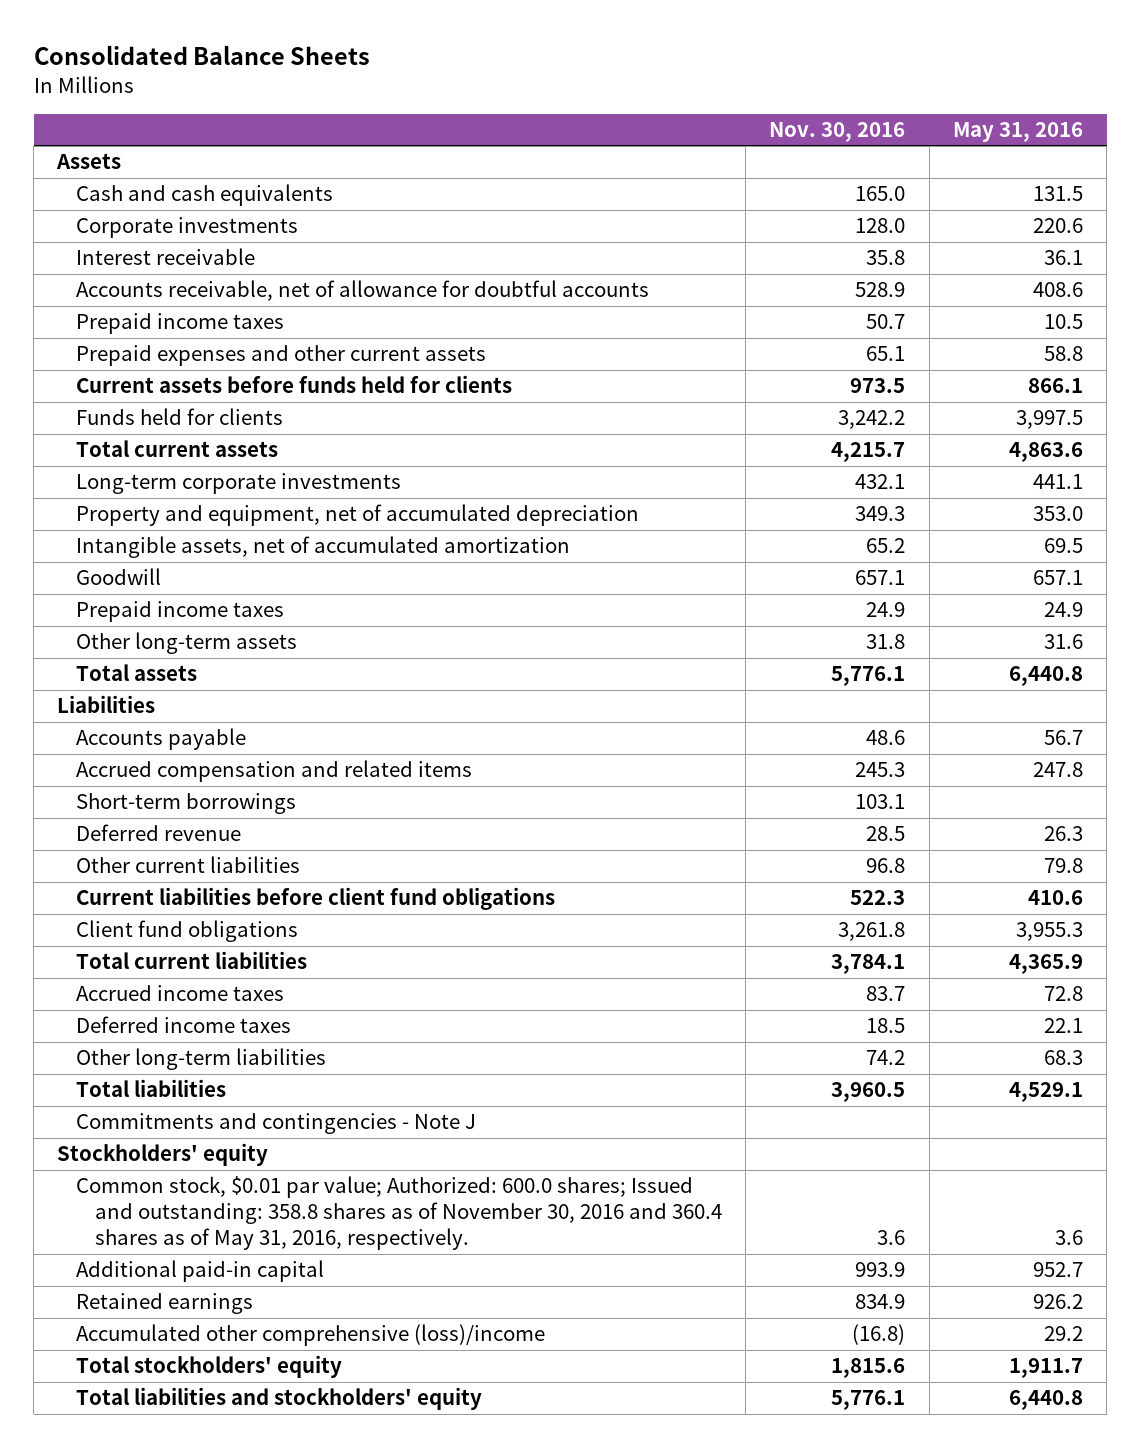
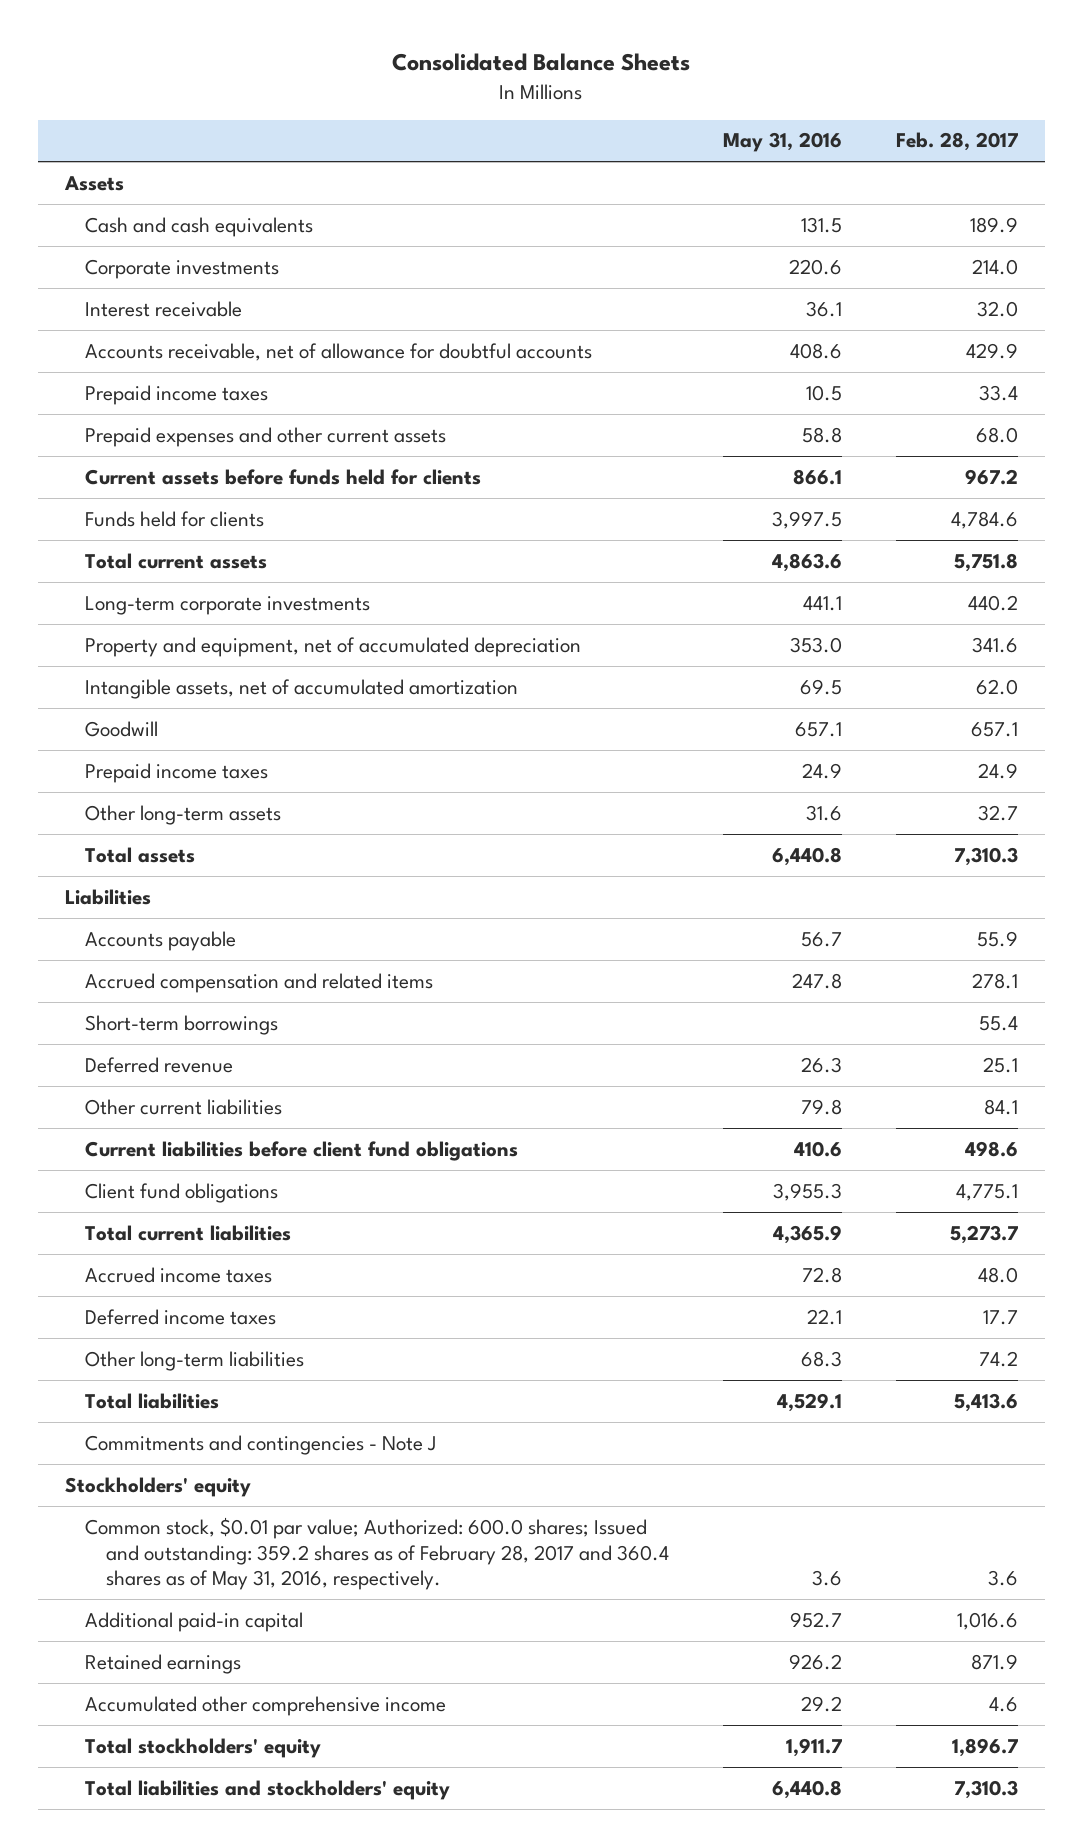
[769,122,906,143] Nov. 30, 2016 -> none
none -> [895,132,1018,152] Feb. 28, 2017
[76,1176,722,1251] Common stock, $0.01 par value; Authorized: 600.0 shares; Issued and outstanding: 358.8 shares as of November 30, 2016 and 360.4 shares as of May 31, 2016, respectively. -> [85,1516,670,1591] Common stock, $0.01 par value; Authorized: 600.0 shares; Issued and outstanding: 359.2 shares as of February 28, 2017 and 360.4 shares as of May 31, 2016, respectively.
[76,1324,546,1347] Accumulated other comprehensive (loss)/income -> [85,1695,447,1716] Accumulated other comprehensive income

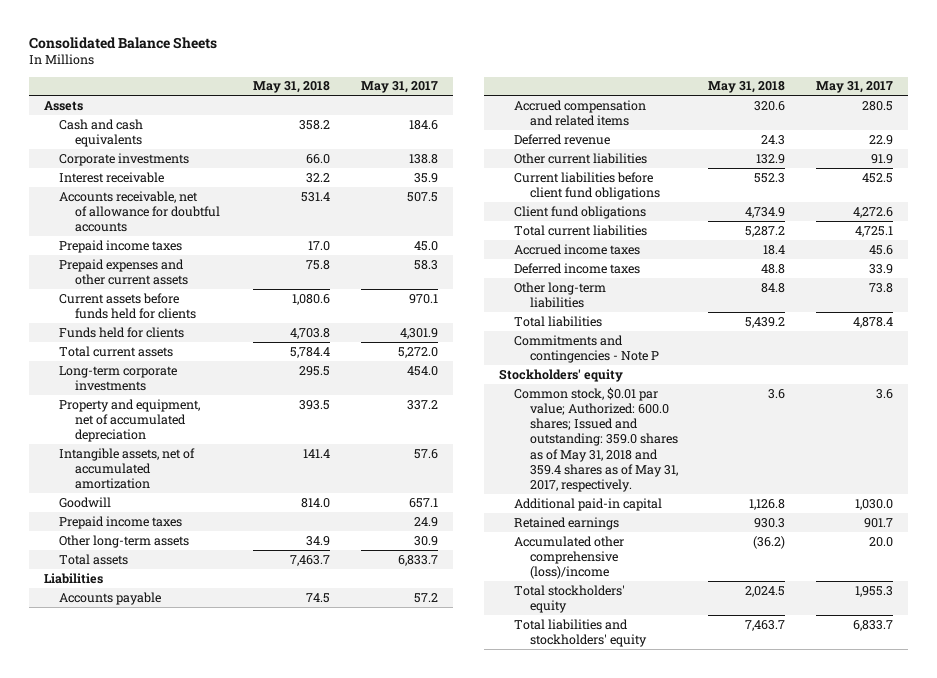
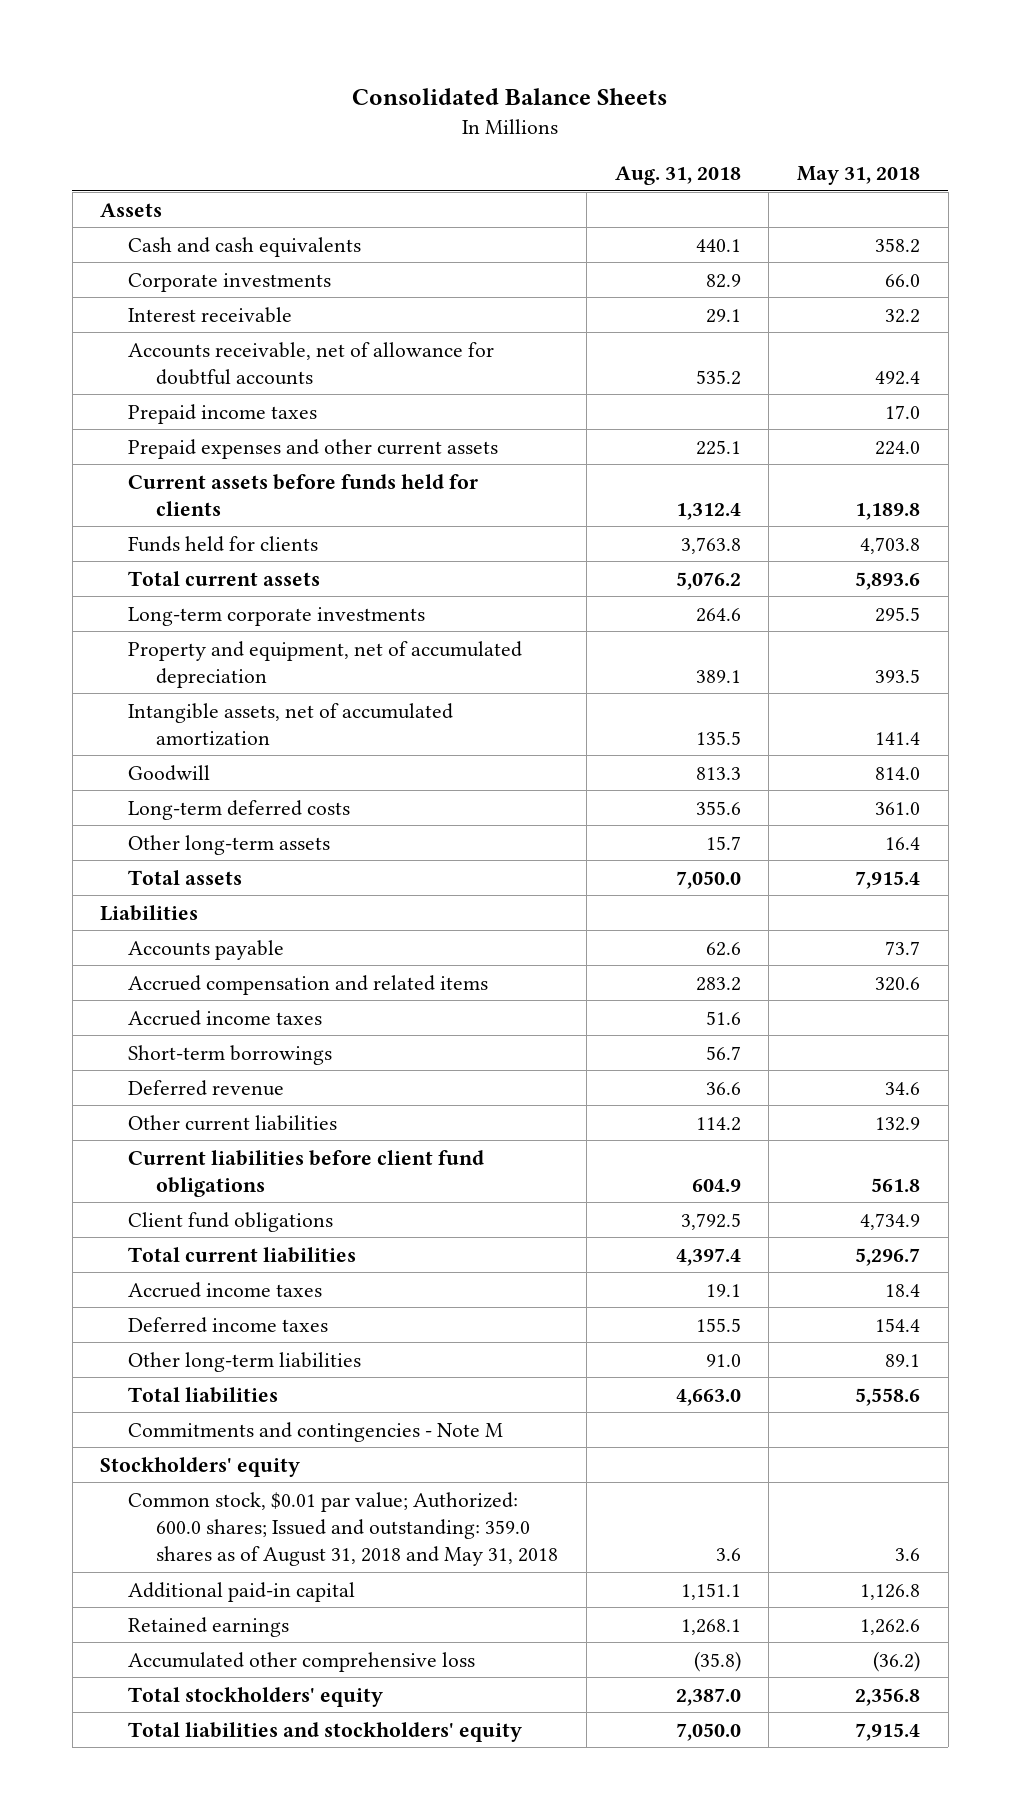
[360,81,438,94] May 31, 2017 -> none
none -> [614,166,741,186] Aug. 31, 2018
[301,191,331,202] 531.4 -> [875,370,921,385] 492.4
[306,259,331,270] 75.8 -> [875,440,921,455] 224.0
[292,293,331,305] 1,080.6 -> [855,502,921,520] 1,189.8
[290,346,331,358] 5,784.4 -> [855,571,921,590] 5,893.6
[59,515,183,529] Prepaid income taxes -> none
none -> [128,799,351,820] Long-term deferred costs
[306,535,331,546] 34.9 -> [885,836,921,850] 16.4
[290,554,331,566] 7,463.7 -> [855,870,921,889] 7,915.4
[306,592,331,603] 74.5 -> [885,940,921,955] 73.7
none -> [128,1009,323,1026] Accrued income taxes
none -> [128,1044,333,1065] Short-term borrowings
[761,134,786,145] 24.3 -> [885,1081,921,1095] 34.6
[754,172,786,183] 552.3 -> [871,1177,921,1192] 561.8
[745,225,786,237] 5,287.2 -> [855,1247,921,1266] 5,296.7
[761,263,786,274] 48.8 -> [875,1317,921,1332] 154.4
[761,282,786,293] 84.8 -> [885,1353,921,1367] 89.1
[745,316,786,328] 5,439.2 -> [855,1387,921,1406] 5,558.6
[514,334,659,363] Commitments and contingencies - Note P -> [128,1421,504,1442] Commitments and contingencies - Note M
[514,386,678,493] Common stock, $0.01 par value; Authorized: 600.0 shares; Issued and outstanding: 359.0 shares as of May 31, 2018 and 359.4 shares as of May 31, 2017, respectively. -> [128,1491,559,1566] Common stock, $0.01 par value; Authorized: 600.0 shares; Issued and outstanding: 359.0 shares as of August 31, 2018 and May 31, 2018
[754,517,786,528] 930.3 -> [860,1618,921,1635] 1,262.6
[514,535,625,580] Accumulated other comprehensive (loss)/income -> [128,1651,476,1672] Accumulated other comprehensive loss
[745,585,786,597] 2,024.5 -> [855,1687,921,1706] 2,356.8
[745,619,786,631] 7,463.7 -> [855,1722,921,1741] 7,915.4

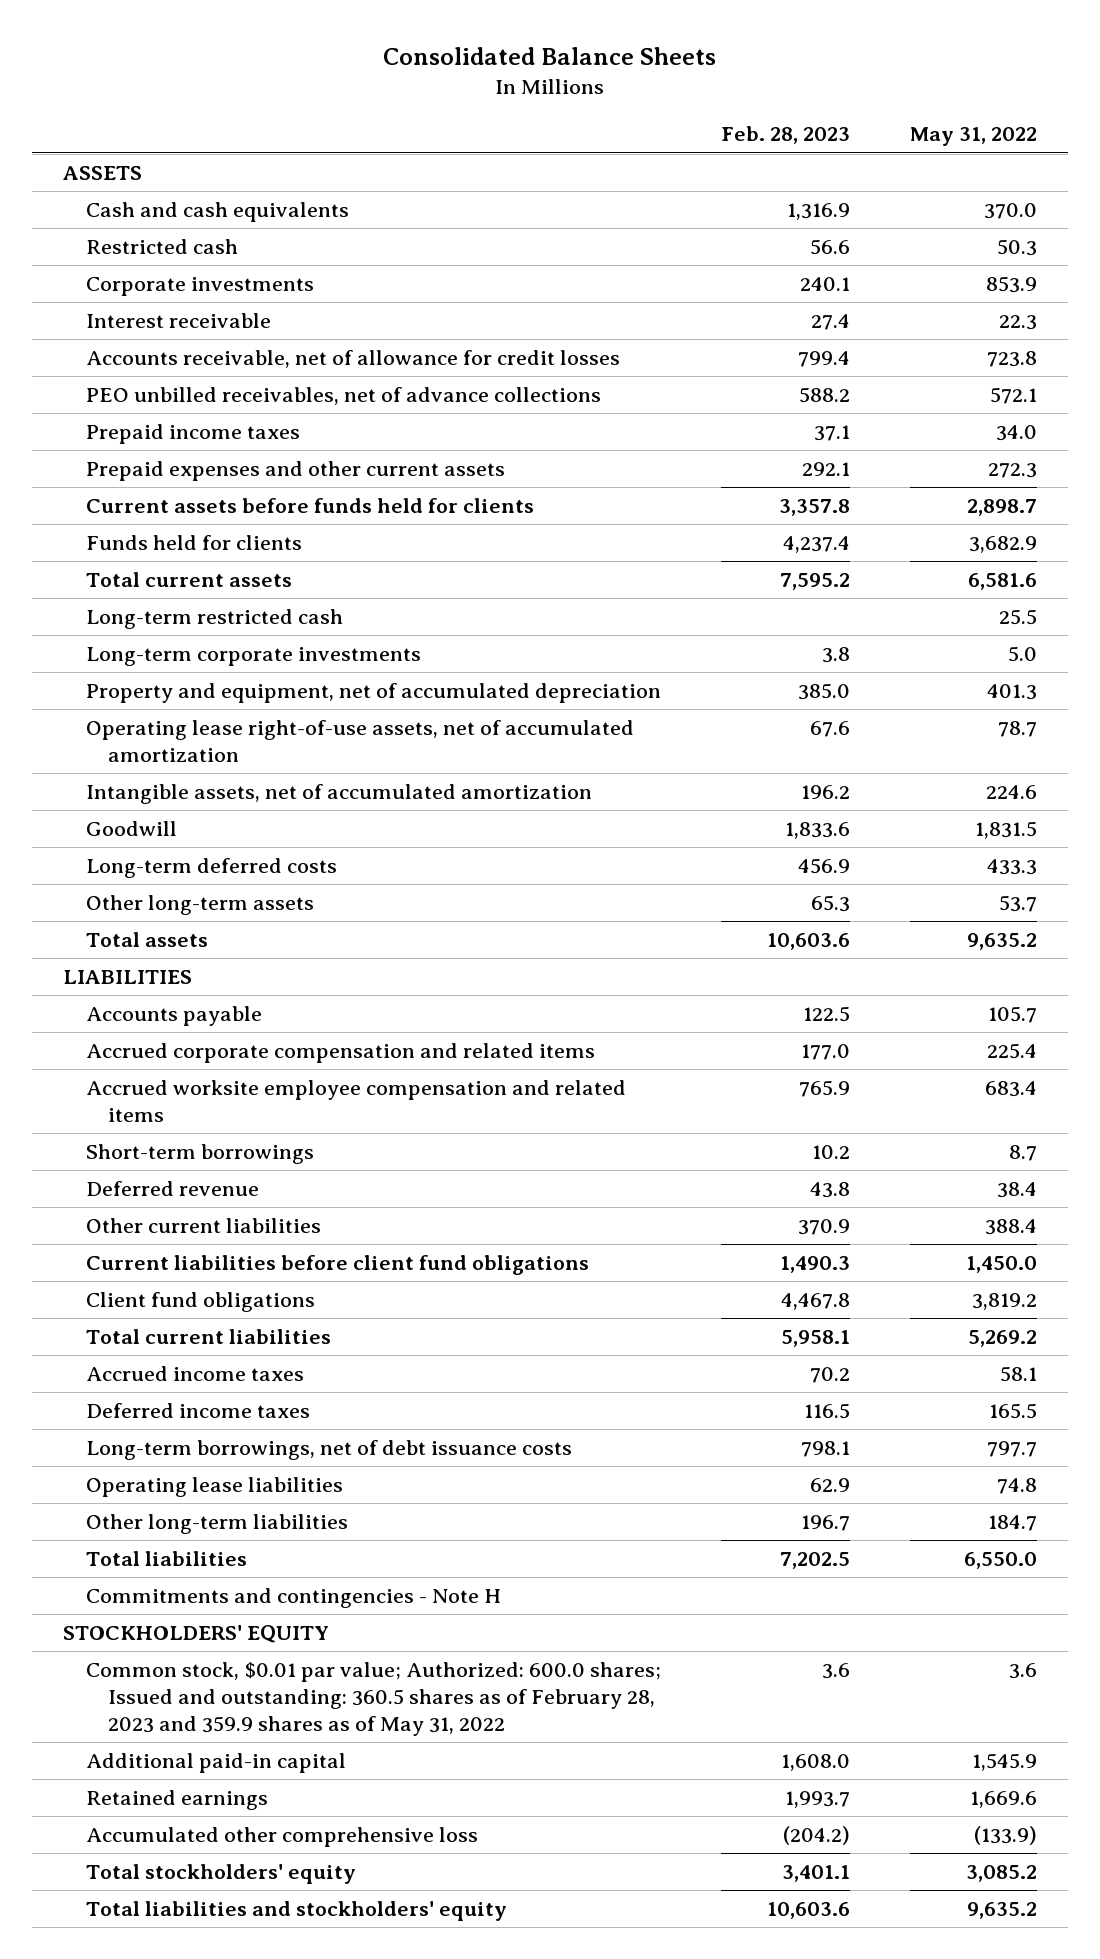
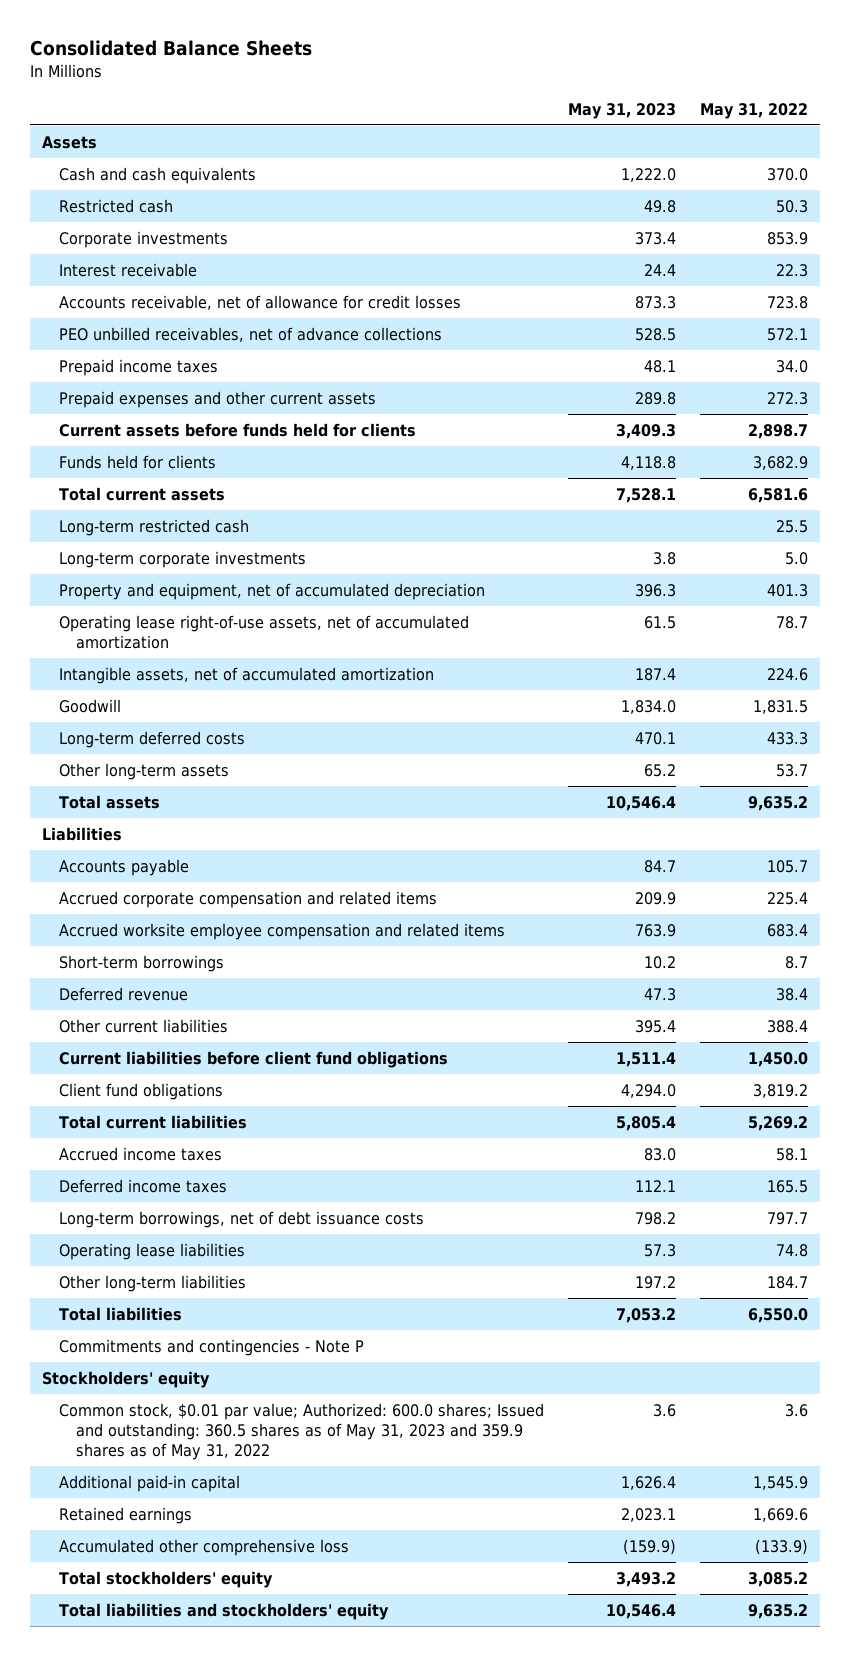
[720,126,850,145] Feb. 28, 2023 -> none
none -> [567,102,676,119] May 31, 2023
[62,165,142,180] ASSETS -> [42,135,98,149] Assets
[62,969,192,984] LIABILITIES -> [42,826,123,841] Liabilities
[85,1587,501,1608] Commitments and contingencies - Note H -> [59,1338,365,1356] Commitments and contingencies - Note P
[62,1624,329,1643] STOCKHOLDERS' EQUITY -> [42,1370,211,1388] Stockholders' equity
[85,1661,661,1736] Common stock, $0.01 par value; Authorized: 600.0 shares; Issued and outstanding: 360.5 shares as of February 28, 2023 and 359.9 shares as of May 31, 2022 -> [59,1402,545,1460] Common stock, $0.01 par value; Authorized: 600.0 shares; Issued and outstanding: 360.5 shares as of May 31, 2023 and 359.9 shares as of May 31, 2022

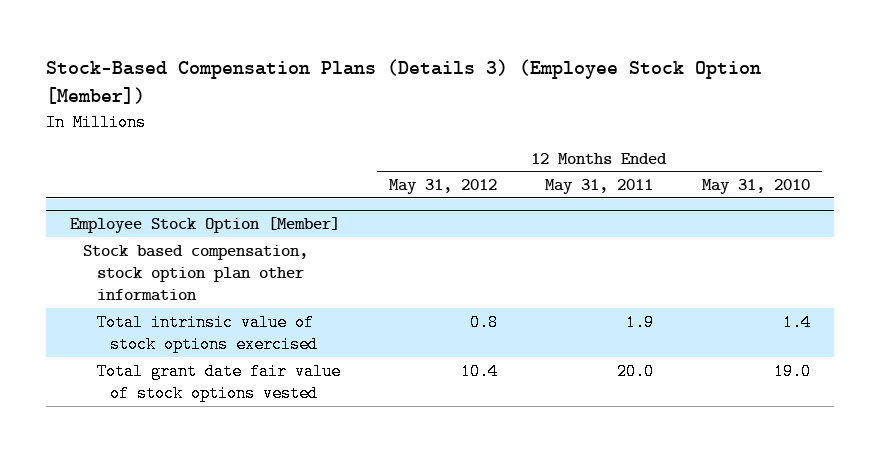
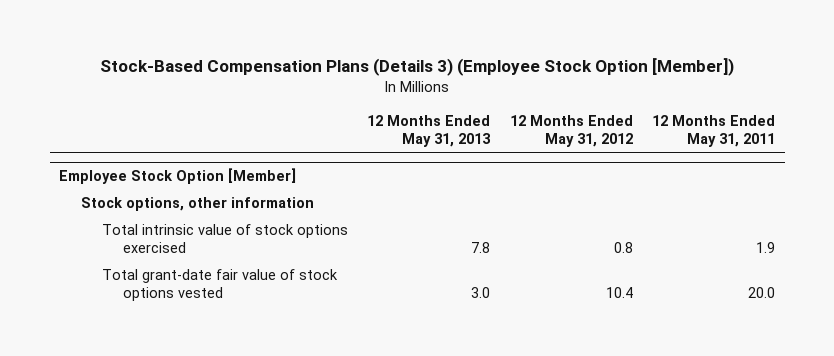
[701,179,810,195] May 31, 2010 -> none
none -> [367,114,492,147] 12 Months Ended May 31, 2013
[83,244,309,301] Stock based compensation, stock option plan other information -> [80,196,314,211] Stock options, other information
[96,362,341,402] Total grant date fair value of stock options vested -> [101,268,338,301] Total grant-date fair value of stock options vested

